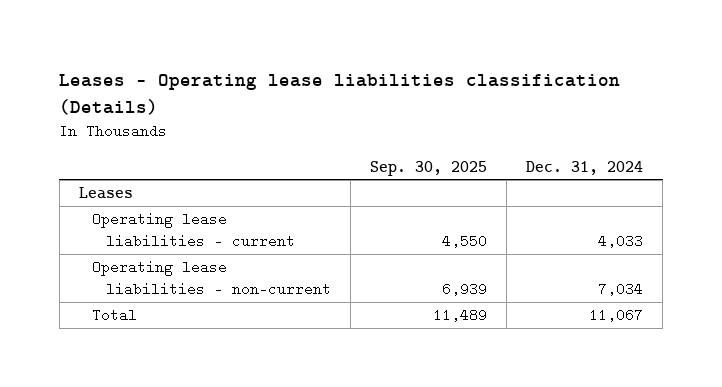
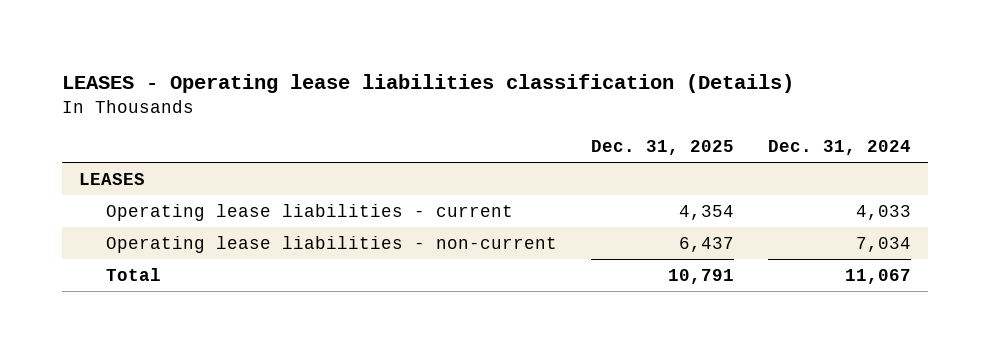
[59,74,621,115] Leases - Operating lease liabilities classification (Details) -> [61,73,794,93] LEASES - Operating lease liabilities classification (Details)
[369,160,487,176] Sep. 30, 2025 -> none
none -> [591,140,735,156] Dec. 31, 2025
[79,187,134,200] Leases -> [78,172,145,185] LEASES

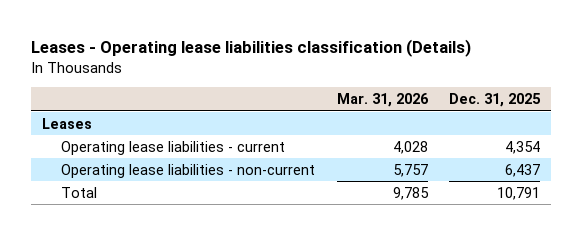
[61,73,794,93] LEASES - Operating lease liabilities classification (Details) -> [31,39,472,58] Leases - Operating lease liabilities classification (Details)
[768,140,912,156] Dec. 31, 2024 -> none
none -> [336,93,429,108] Mar. 31, 2026
[78,172,145,185] LEASES -> [41,117,92,129] Leases

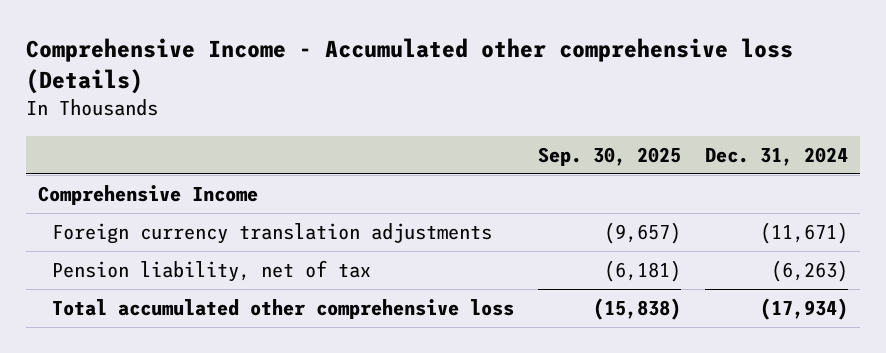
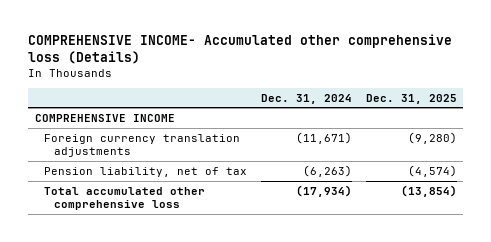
[25,37,793,95] Comprehensive Income - Accumulated other comprehensive loss (Details) -> [27,33,452,65] COMPREHENSIVE INCOME- Accumulated other comprehensive loss (Details)
[538,146,682,166] Sep. 30, 2025 -> none
none -> [365,93,457,104] Dec. 31, 2025
[37,185,258,206] Comprehensive Income -> [34,113,175,122] COMPREHENSIVE INCOME

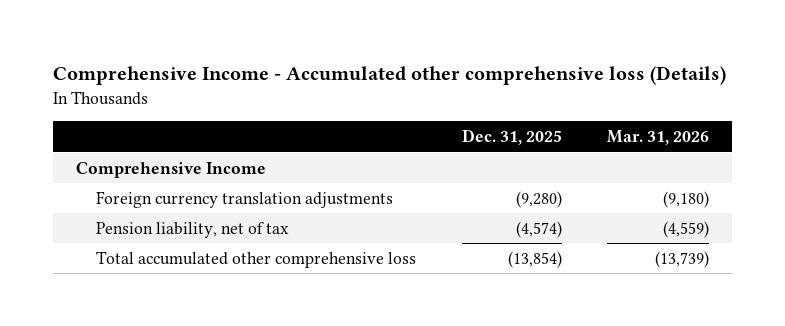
[27,33,452,65] COMPREHENSIVE INCOME- Accumulated other comprehensive loss (Details) -> [52,66,726,86] Comprehensive Income - Accumulated other comprehensive loss (Details)
[261,93,353,104] Dec. 31, 2024 -> none
none -> [606,130,709,146] Mar. 31, 2026
[34,113,175,122] COMPREHENSIVE INCOME -> [75,161,266,178] Comprehensive Income

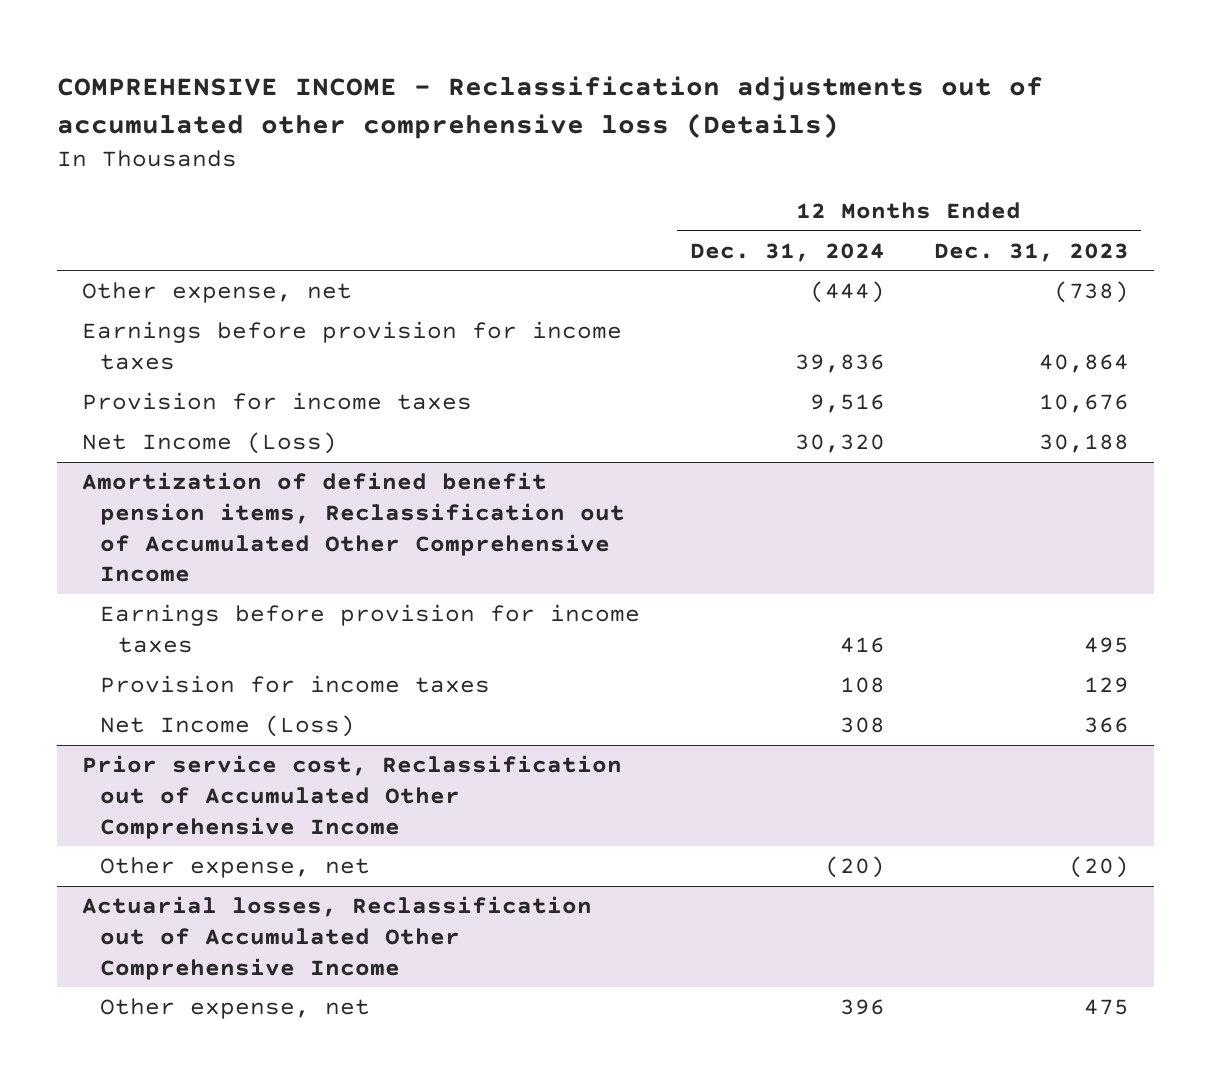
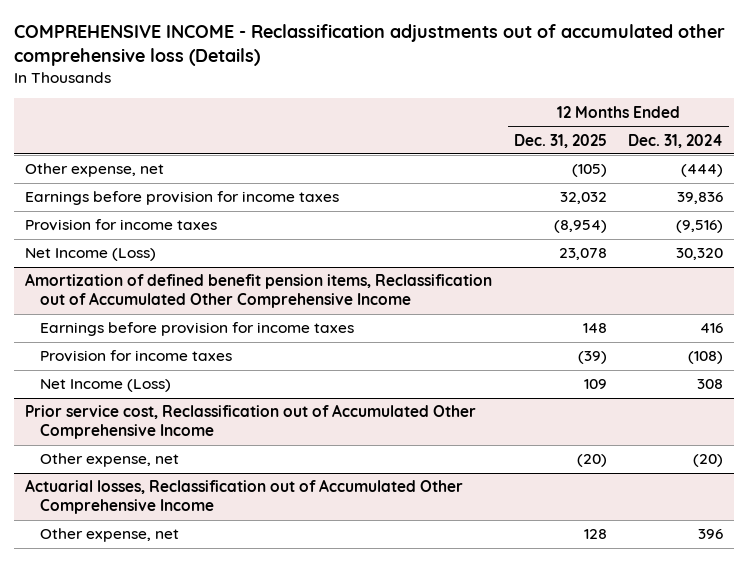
[933,242,1129,262] Dec. 31, 2023 -> none
none -> [513,133,607,148] Dec. 31, 2025
[809,394,885,414] 9,516 -> [676,220,724,234] (9,516)
[839,677,885,694] 108 -> [688,351,724,365] (108)

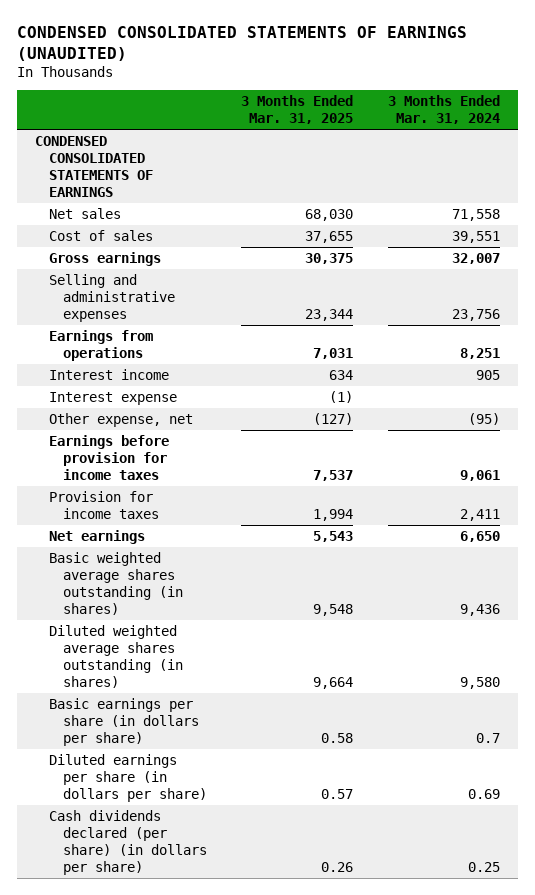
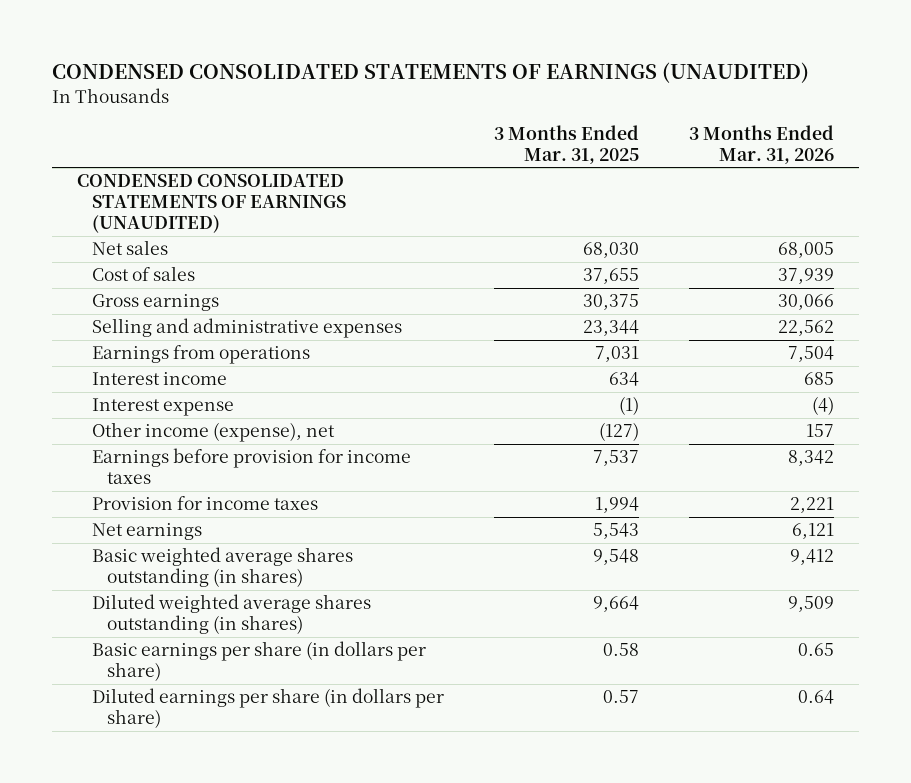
[388,95,501,124] 3 Months Ended Mar. 31, 2024 -> none
none -> [688,124,834,164] 3 Months Ended Mar. 31, 2026
[34,135,153,197] CONDENSED CONSOLIDATED STATEMENTS OF EARNINGS -> [76,174,347,233] CONDENSED CONSOLIDATED STATEMENTS OF EARNINGS (UNAUDITED)
[48,412,193,427] Other expense, net -> [92,422,336,443] Other income (expense), net
[48,809,207,875] Cash dividends declared (per share) (in dollars per share) -> none

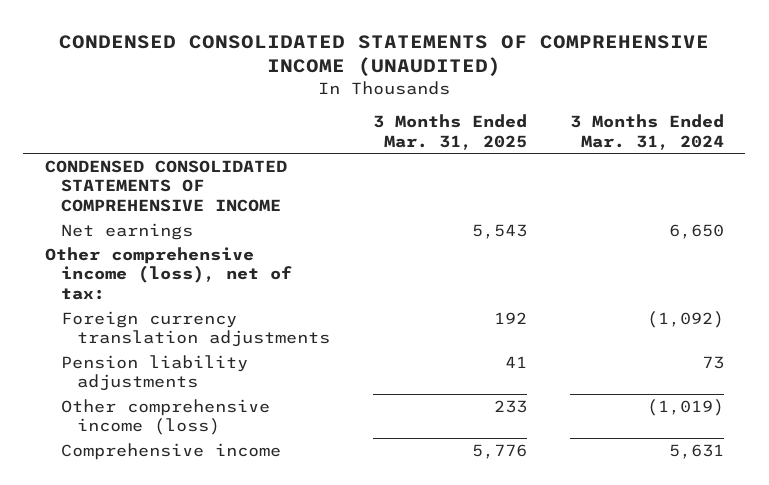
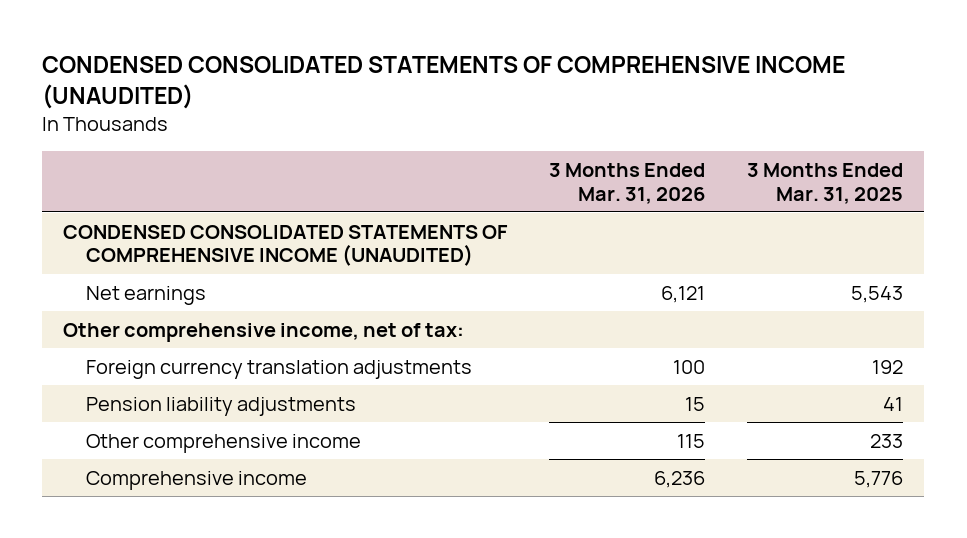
[569,114,724,150] 3 Months Ended Mar. 31, 2024 -> none
none -> [549,163,706,204] 3 Months Ended Mar. 31, 2026
[45,159,288,212] CONDENSED CONSOLIDATED STATEMENTS OF COMPREHENSIVE INCOME -> [63,224,509,267] CONDENSED CONSOLIDATED STATEMENTS OF COMPREHENSIVE INCOME (UNAUDITED)
[45,246,292,300] Other comprehensive income (loss), net of tax: -> [63,322,465,342] Other comprehensive income, net of tax:
[60,398,270,436] Other comprehensive income (loss) -> [85,433,361,453] Other comprehensive income

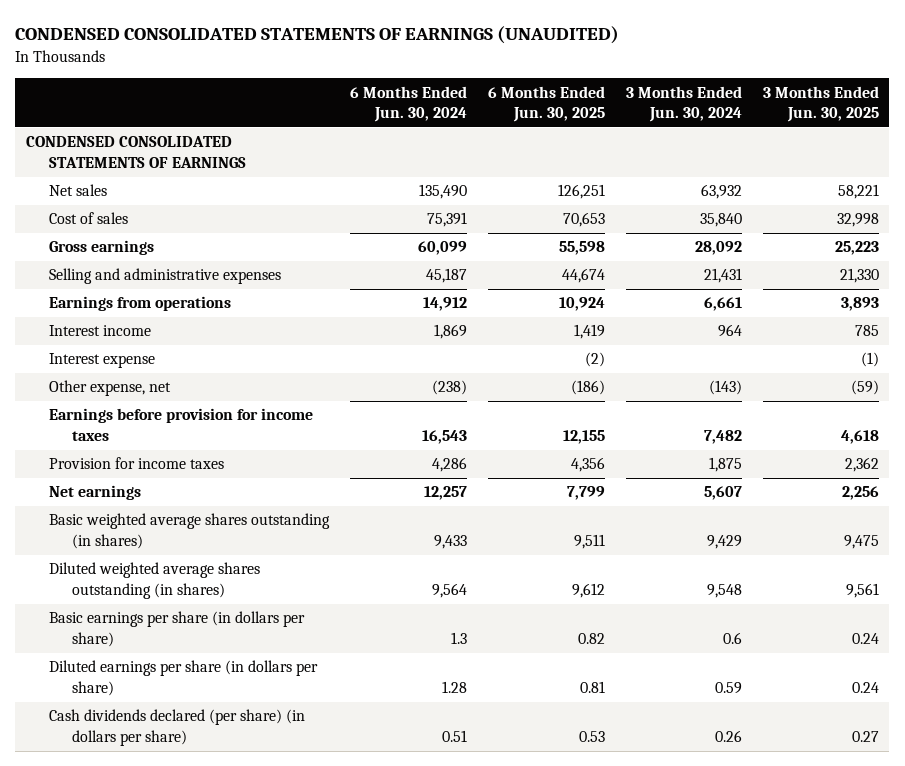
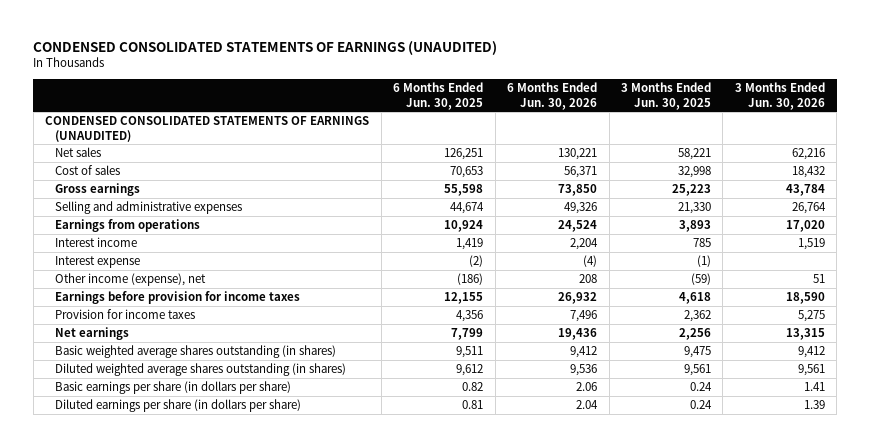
[349,85,467,123] 6 Months Ended Jun. 30, 2024 -> none
[625,85,742,123] 3 Months Ended Jun. 30, 2024 -> none
none -> [507,82,598,110] 6 Months Ended Jun. 30, 2026
none -> [734,82,825,110] 3 Months Ended Jun. 30, 2026
[25,136,246,169] CONDENSED CONSOLIDATED STATEMENTS OF EARNINGS -> [45,116,370,142] CONDENSED CONSOLIDATED STATEMENTS OF EARNINGS (UNAUDITED)
[48,380,171,397] Other expense, net -> [54,273,206,287] Other income (expense), net
[48,709,305,747] Cash dividends declared (per share) (in dollars per share) -> none

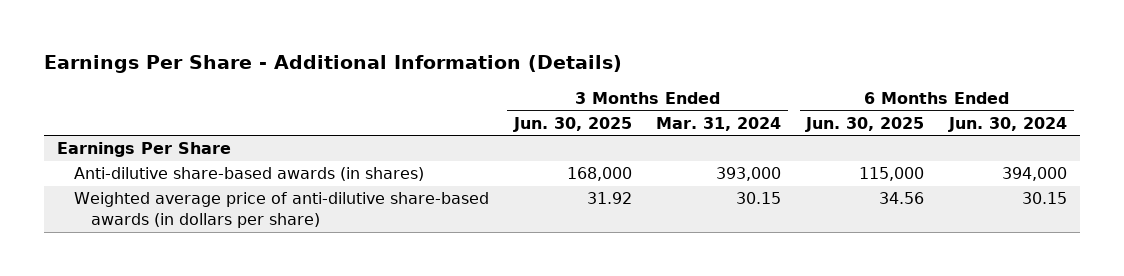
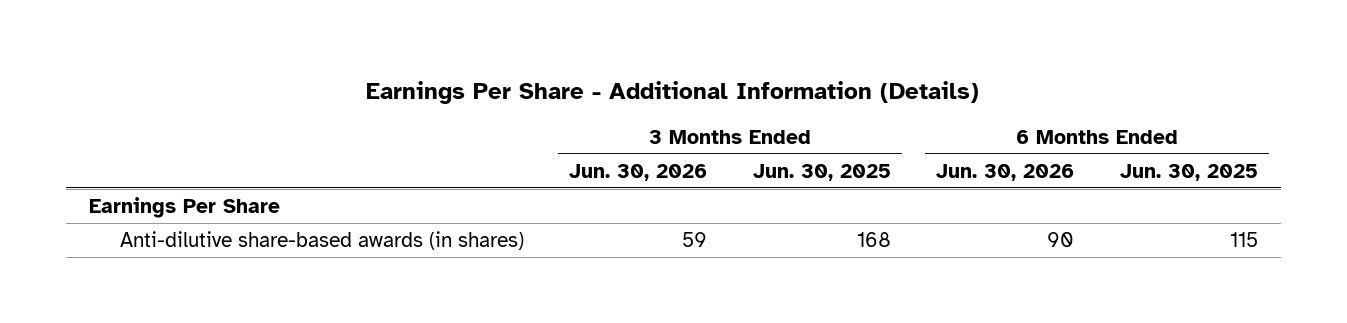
[656,116,782,131] Mar. 31, 2024 -> none
[948,116,1068,132] Jun. 30, 2024 -> none
none -> [569,163,708,181] Jun. 30, 2026
none -> [936,163,1075,181] Jun. 30, 2026
[73,192,489,229] Weighted average price of anti-dilutive share-based awards (in dollars per share) -> none
[566,167,632,182] 168,000 -> [856,232,891,248] 168
[859,167,925,182] 115,000 -> [1229,232,1258,248] 115

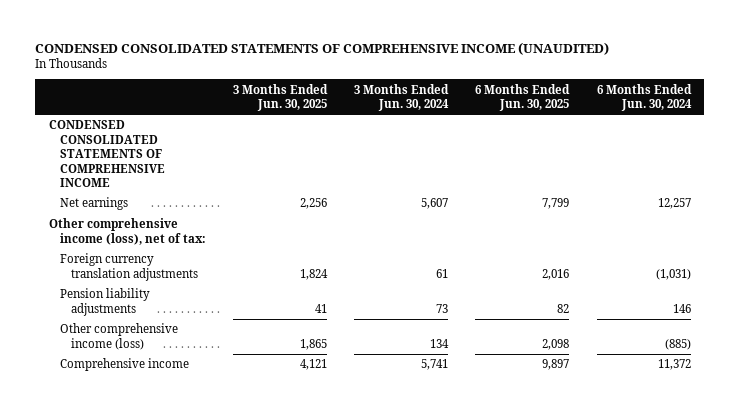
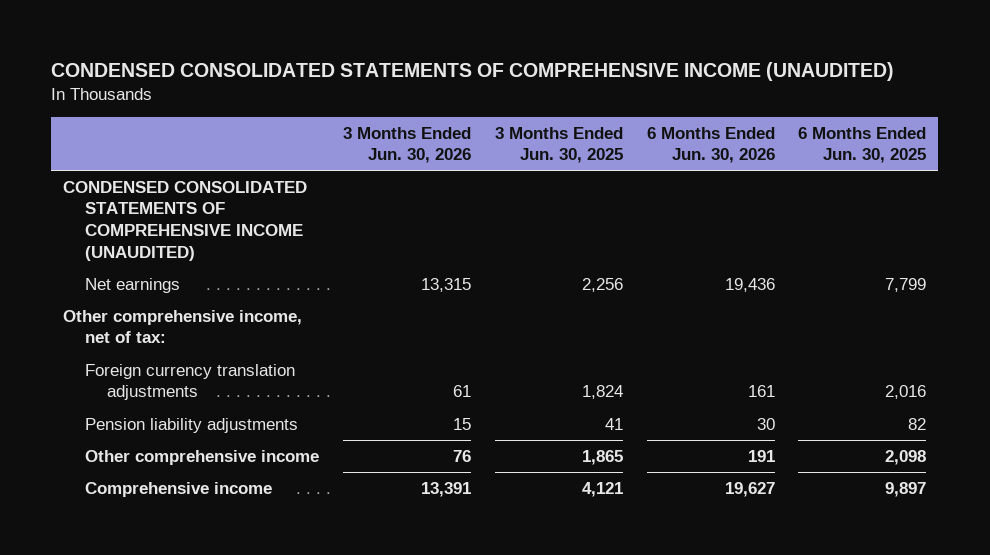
[354,83,450,111] 3 Months Ended Jun. 30, 2024 -> none
[596,83,692,111] 6 Months Ended Jun. 30, 2024 -> none
none -> [342,126,471,164] 3 Months Ended Jun. 30, 2026
none -> [646,126,775,164] 6 Months Ended Jun. 30, 2026
[48,120,166,188] CONDENSED CONSOLIDATED STATEMENTS OF COMPREHENSIVE INCOME -> [63,180,308,261] CONDENSED CONSOLIDATED STATEMENTS OF COMPREHENSIVE INCOME (UNAUDITED)
[48,218,207,245] Other comprehensive income (loss), net of tax: -> [63,309,303,344] Other comprehensive income, net of tax:
[60,323,179,350] Other comprehensive income (loss) -> [84,449,319,465] Other comprehensive income

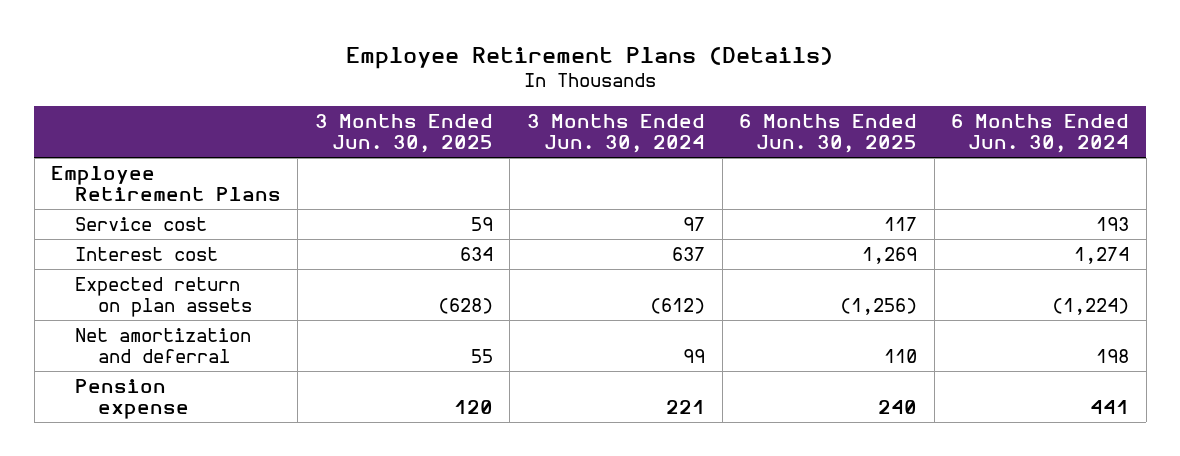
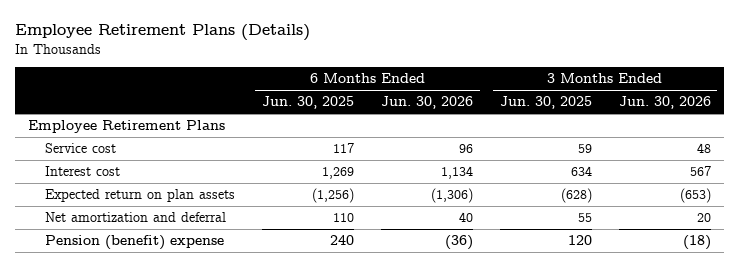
[527,113,706,154] 3 Months Ended Jun. 30, 2024 -> none
[951,113,1130,154] 6 Months Ended Jun. 30, 2024 -> none
none -> [380,96,473,110] Jun. 30, 2026
none -> [618,96,711,110] Jun. 30, 2026
[74,378,190,420] Pension expense -> [45,235,225,251] Pension (benefit) expense

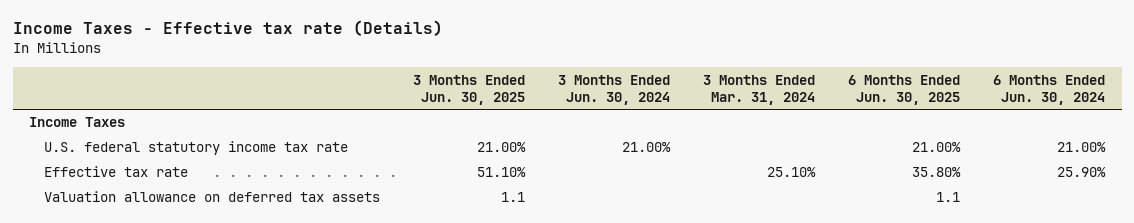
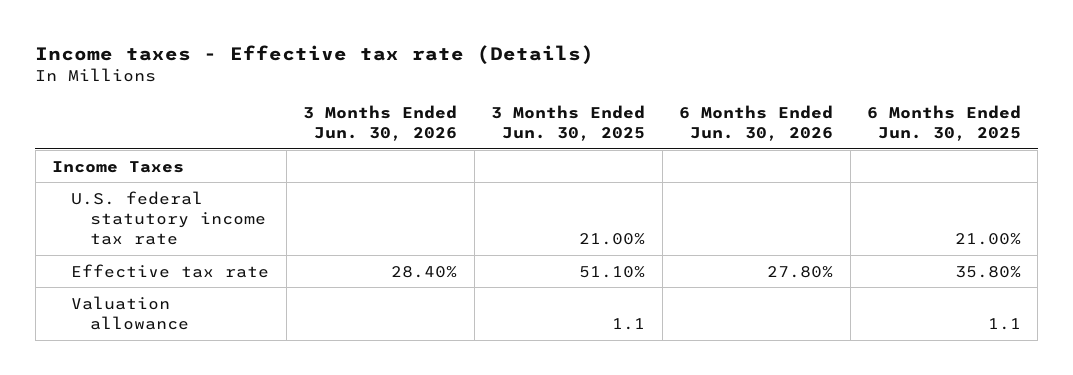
[12,20,443,37] Income Taxes - Effective tax rate (Details) -> [35,44,595,64] Income taxes - Effective tax rate (Details)
[558,74,671,105] 3 Months Ended Jun. 30, 2024 -> none
[703,74,816,105] 3 Months Ended Mar. 31, 2024 -> none
[993,74,1106,105] 6 Months Ended Jun. 30, 2024 -> none
none -> [303,104,458,142] 3 Months Ended Jun. 30, 2026
none -> [679,104,834,142] 6 Months Ended Jun. 30, 2026
[44,191,381,203] Valuation allowance on deferred tax assets -> [71,295,189,330] Valuation allowance

